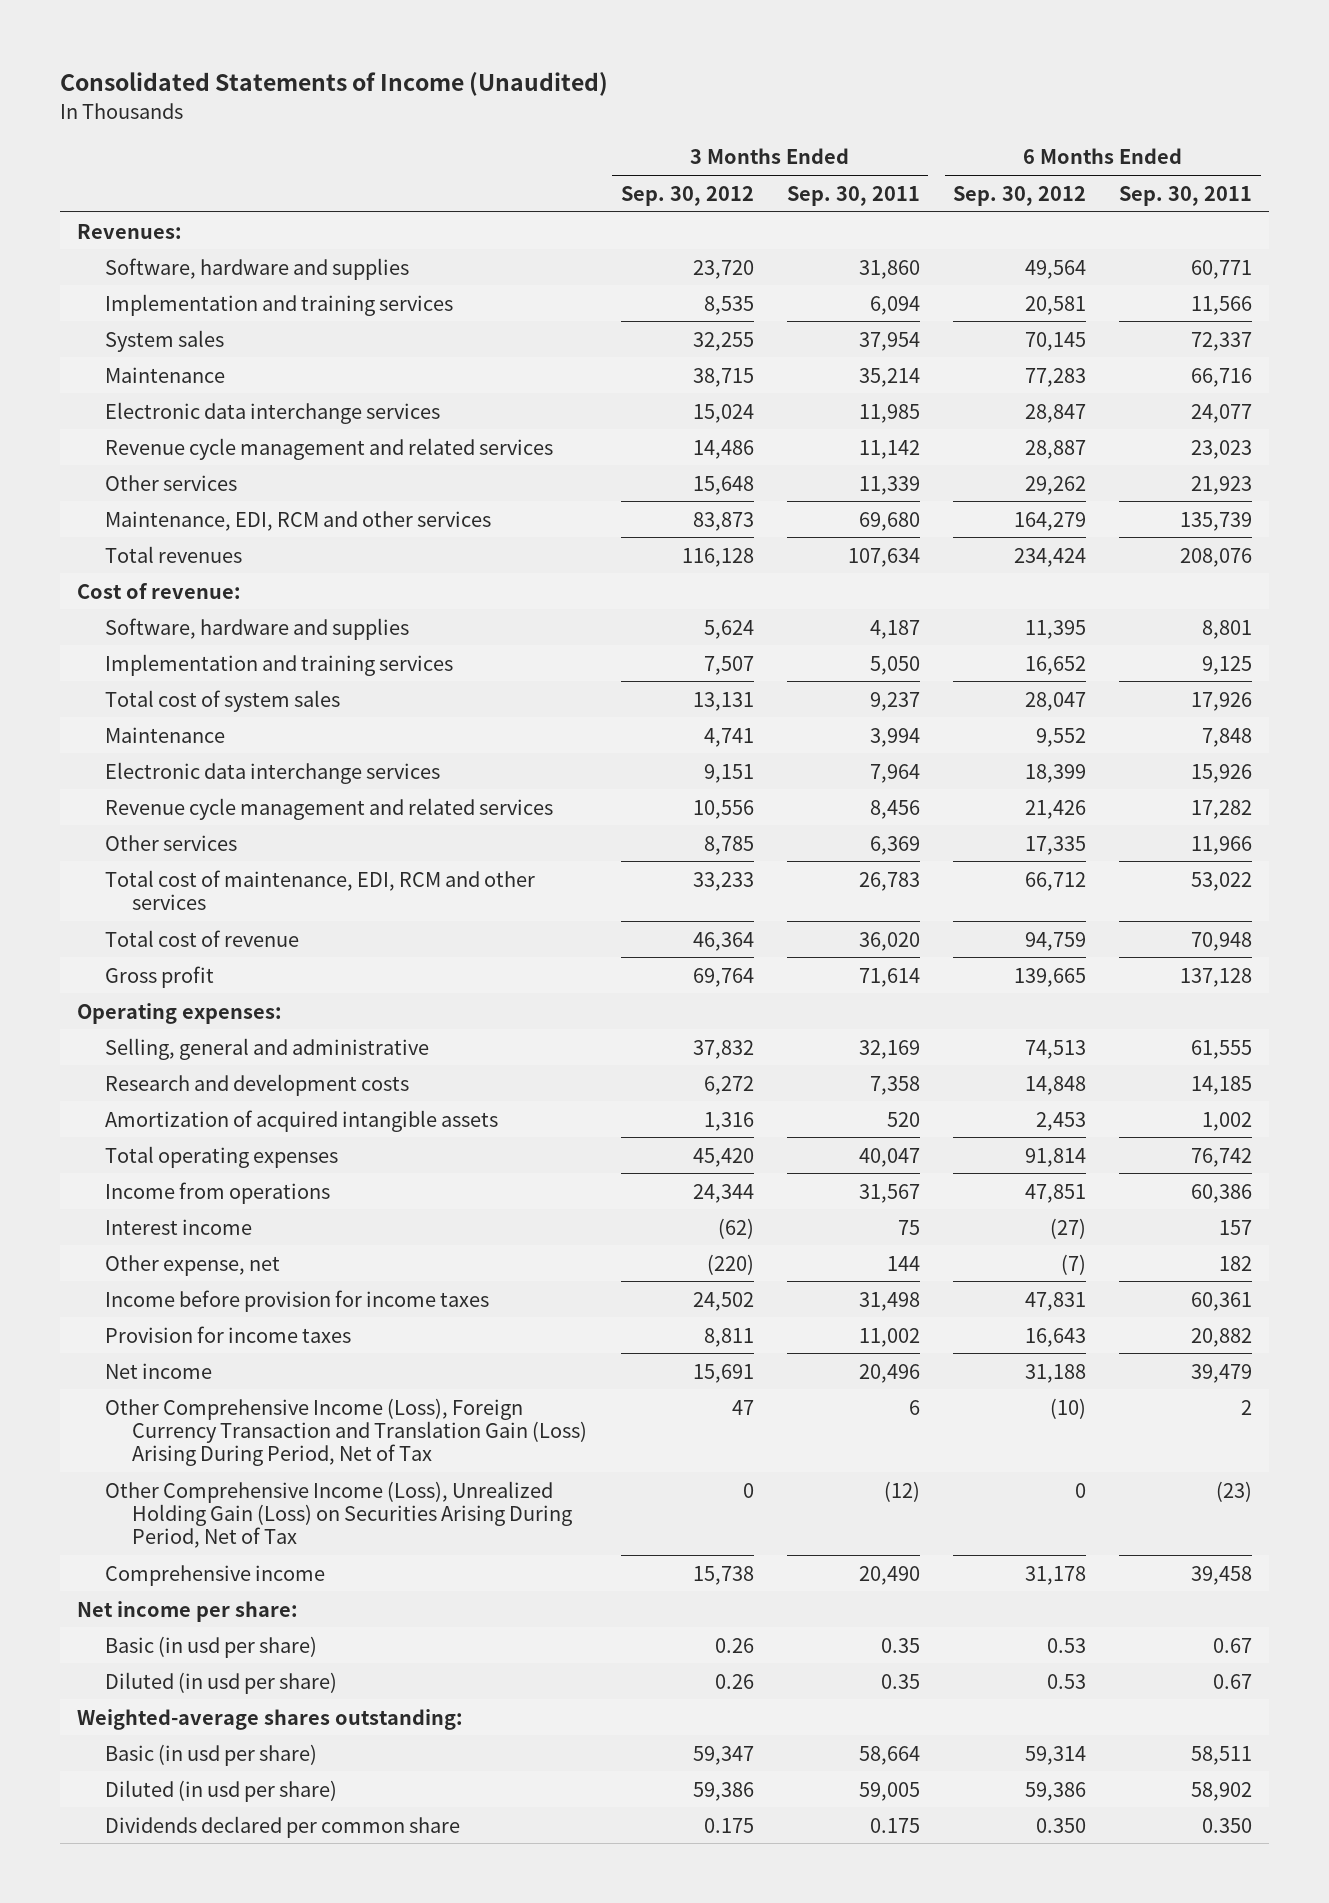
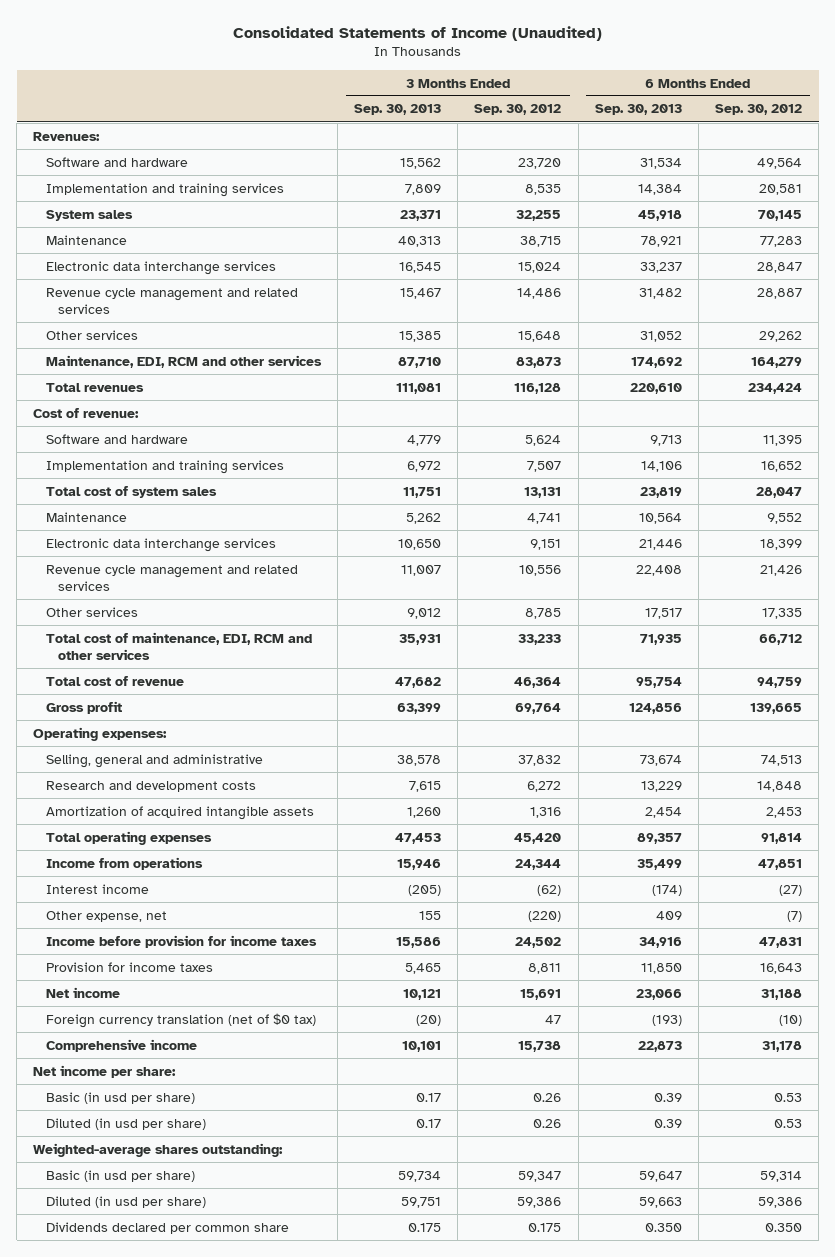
[786,185,920,206] Sep. 30, 2011 -> none
[1119,185,1253,206] Sep. 30, 2011 -> none
none -> [354,104,442,116] Sep. 30, 2013
none -> [594,104,682,116] Sep. 30, 2013
[104,257,409,280] Software, hardware and supplies -> [45,156,188,167] Software and hardware
[104,617,409,640] Software, hardware and supplies -> [45,433,188,444] Software and hardware
[104,1480,573,1548] Other Comprehensive Income (Loss), Unrealized Holding Gain (Loss) on Securities Arising During Period, Net of Tax -> none
[104,1397,588,1466] Other Comprehensive Income (Loss), Foreign Currency Transaction and Translation Gain (Loss) Arising During Period, Net of Tax -> [45,1012,316,1028] Foreign currency translation (net of $0 tax)

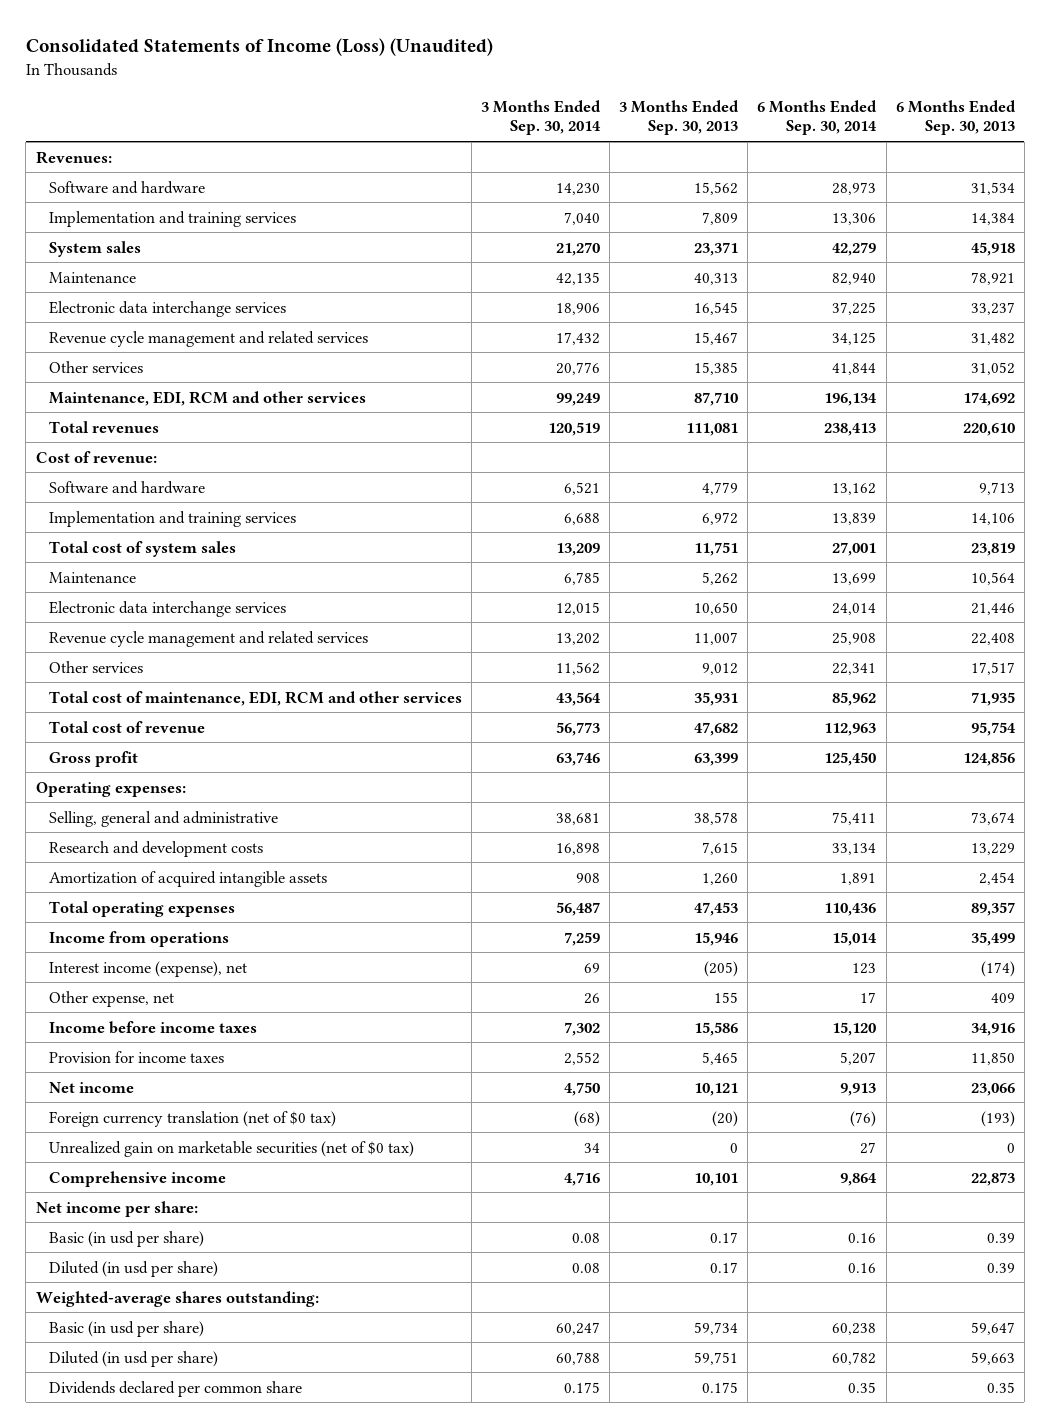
[232,25,602,41] Consolidated Statements of Income (Unaudited) -> [25,37,493,56] Consolidated Statements of Income (Loss) (Unaudited)
[474,104,562,116] Sep. 30, 2012 -> none
[714,104,802,116] Sep. 30, 2012 -> none
none -> [481,99,602,136] 3 Months Ended Sep. 30, 2014
none -> [757,99,878,136] 6 Months Ended Sep. 30, 2014
[45,883,149,894] Interest income -> [49,960,248,977] Interest income (expense), net
[45,934,317,948] Income before provision for income taxes -> [49,1020,258,1034] Income before income taxes
none -> [49,1140,415,1157] Unrealized gain on marketable securities (net of $0 tax)
[644,1222,682,1232] 0.350 -> [986,1381,1015,1393] 0.35

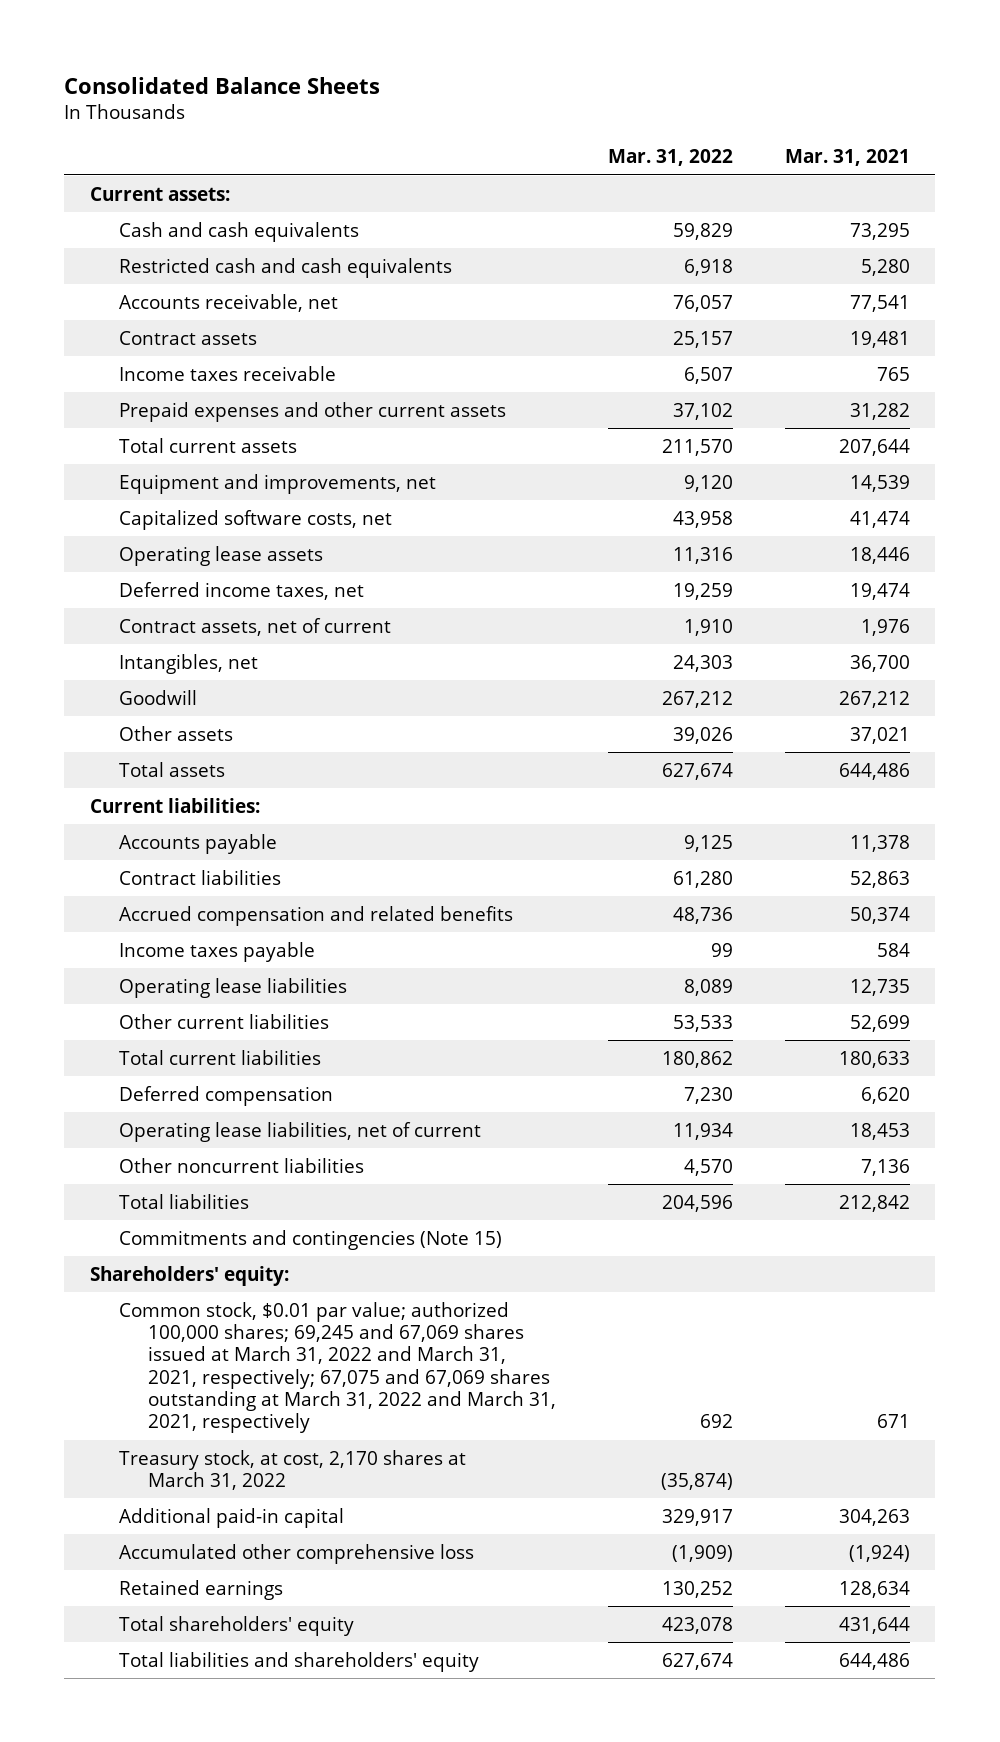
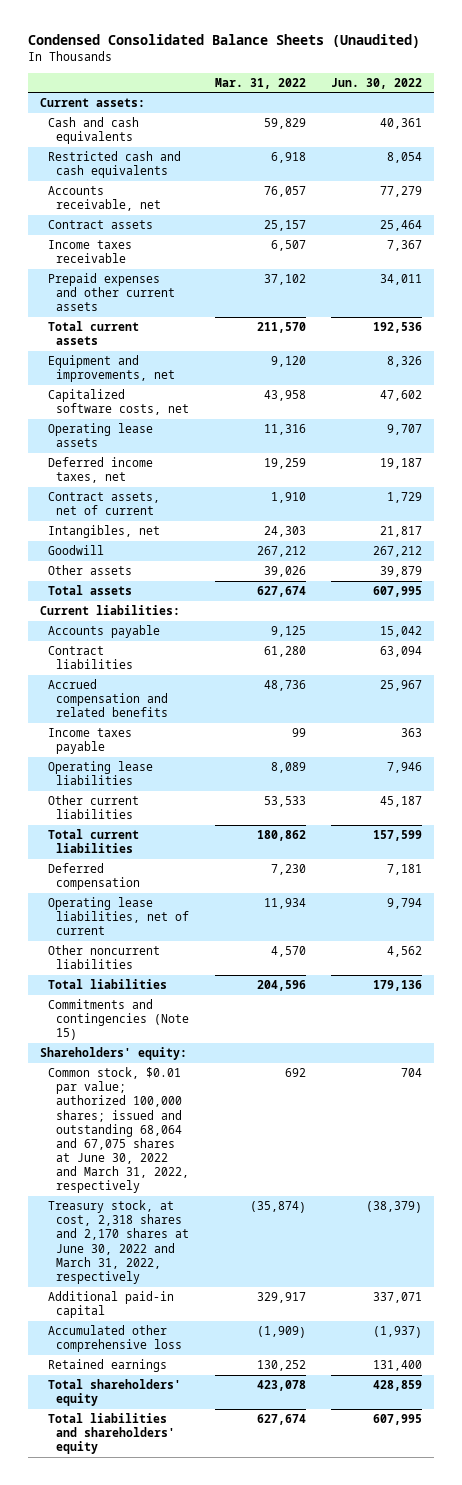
[64,76,381,94] Consolidated Balance Sheets -> [27,34,420,49] Condensed Consolidated Balance Sheets (Unaudited)
[784,149,910,167] Mar. 31, 2021 -> none
none -> [330,77,422,89] Jun. 30, 2022
[119,1301,557,1434] Common stock, $0.01 par value; authorized 100,000 shares; 69,245 and 67,069 shares issued at March 31, 2022 and March 31, 2021, respectively; 67,075 and 67,069 shares outstanding at March 31, 2022 and March 31, 2021, respectively -> [48,1067,190,1194] Common stock, $0.01 par value; authorized 100,000 shares; issued and outstanding 68,064 and 67,075 shares at June 30, 2022 and March 31, 2022, respectively
[119,1449,467,1491] Treasury stock, at cost, 2,170 shares at March 31, 2022 -> [48,1200,190,1284] Treasury stock, at cost, 2,318 shares and 2,170 shares at June 30, 2022 and March 31, 2022, respectively

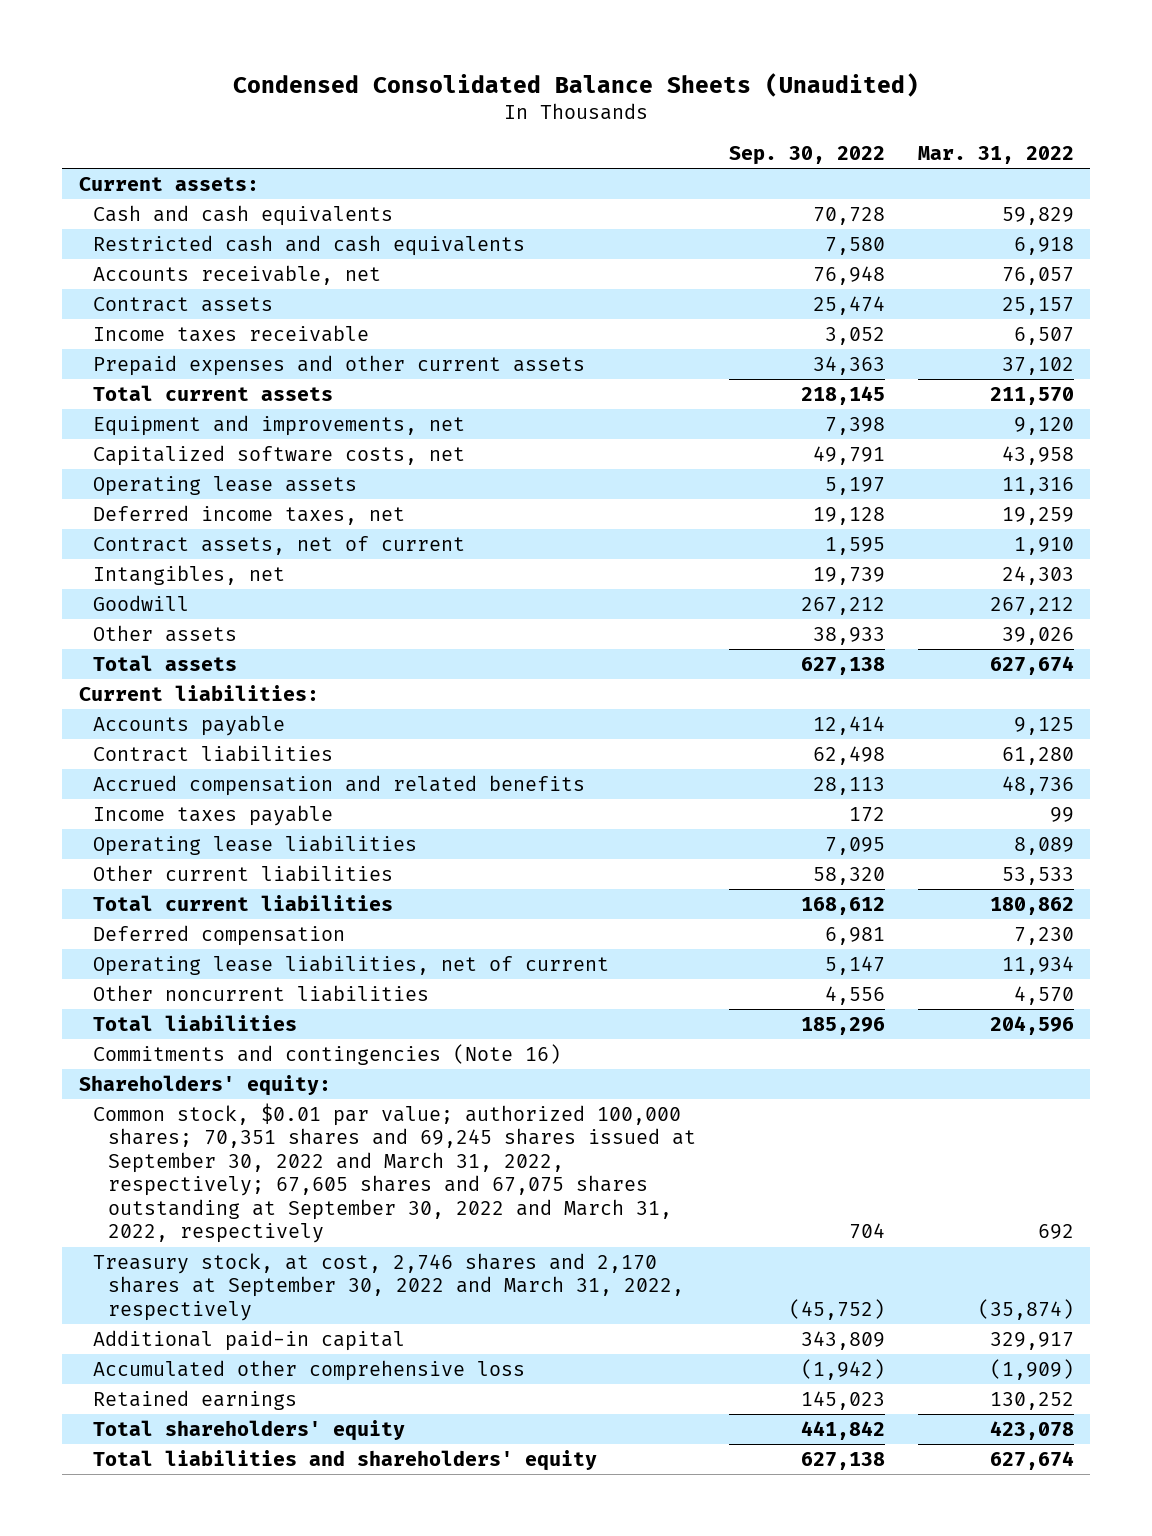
[330,77,422,89] Jun. 30, 2022 -> none
none -> [728,145,885,165] Sep. 30, 2022
[48,999,190,1041] Commitments and contingencies (Note 15) -> [93,1043,562,1065] Commitments and contingencies (Note 16)
[48,1067,190,1194] Common stock, $0.01 par value; authorized 100,000 shares; issued and outstanding 68,064 and 67,075 shares at June 30, 2022 and March 31, 2022, respectively -> [93,1102,696,1244] Common stock, $0.01 par value; authorized 100,000 shares; 70,351 shares and 69,245 shares issued at September 30, 2022 and March 31, 2022, respectively; 67,605 shares and 67,075 shares outstanding at September 30, 2022 and March 31, 2022, respectively
[48,1200,190,1284] Treasury stock, at cost, 2,318 shares and 2,170 shares at June 30, 2022 and March 31, 2022, respectively -> [93,1252,684,1321] Treasury stock, at cost, 2,746 shares and 2,170 shares at September 30, 2022 and March 31, 2022, respectively

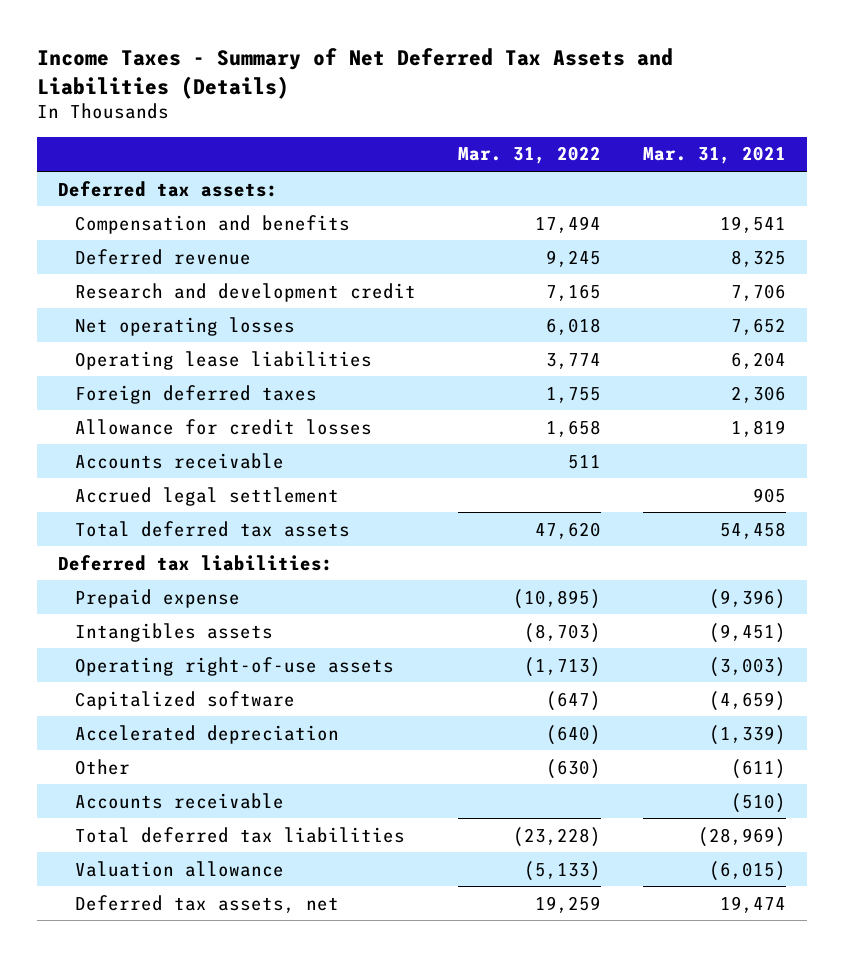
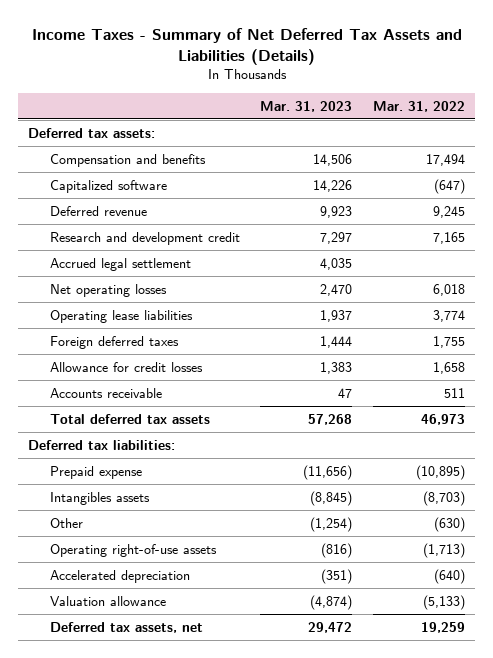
[642,146,786,165] Mar. 31, 2021 -> none
none -> [260,100,353,112] Mar. 31, 2023
[75,690,296,710] Capitalized software -> [49,179,167,193] Capitalized software
[75,486,340,506] Accrued legal settlement -> [49,257,191,271] Accrued legal settlement
[535,521,602,539] 47,620 -> [420,413,465,425] 46,973
[75,758,131,775] Other -> [49,517,83,528] Other
[75,792,285,809] Accounts receivable -> none
[75,826,406,843] Total deferred tax liabilities -> none

